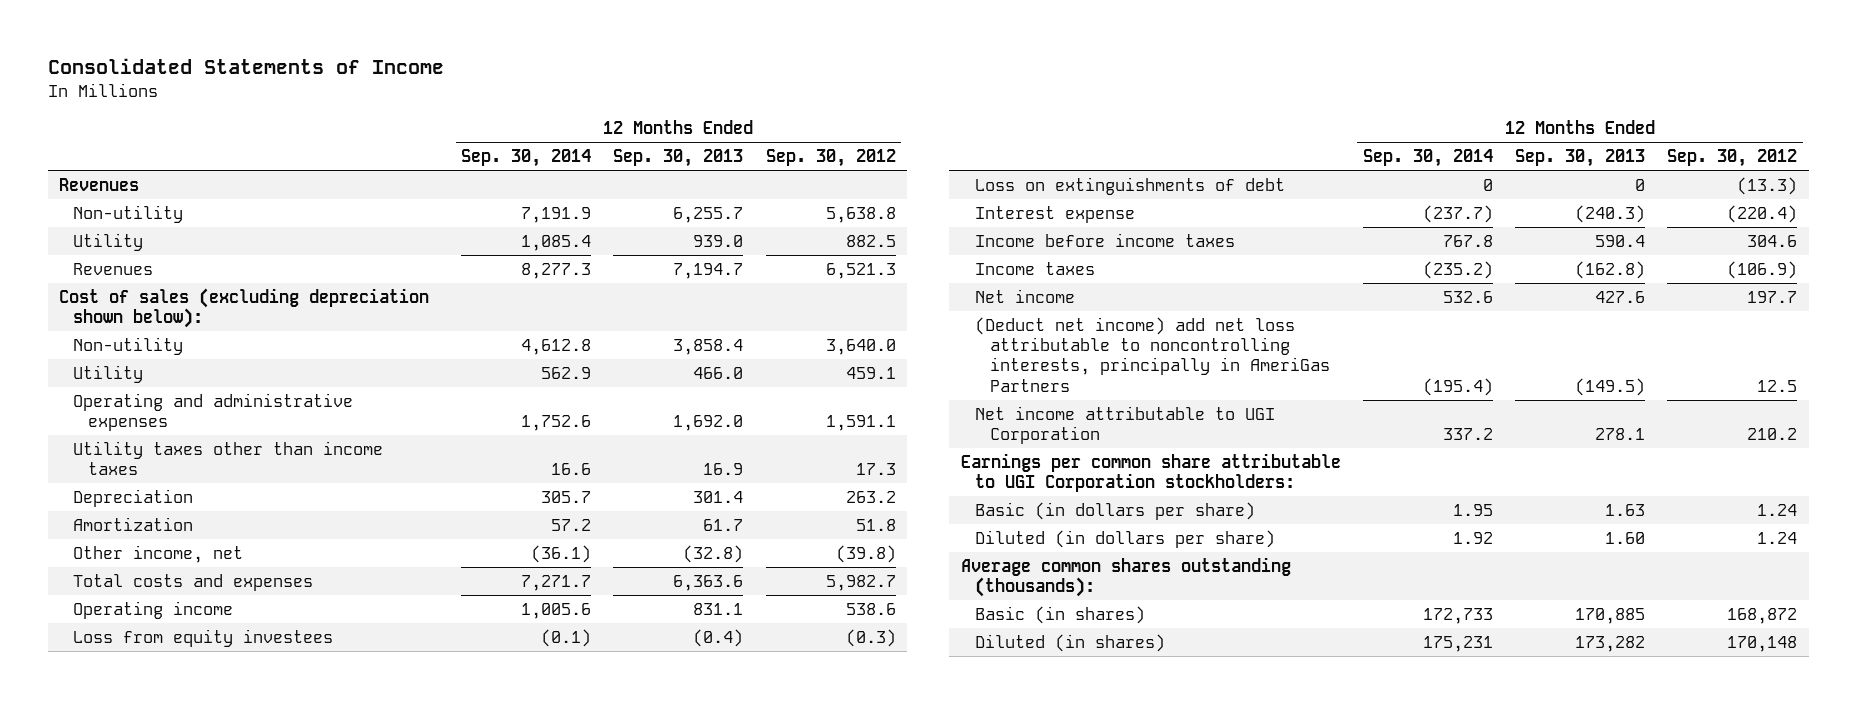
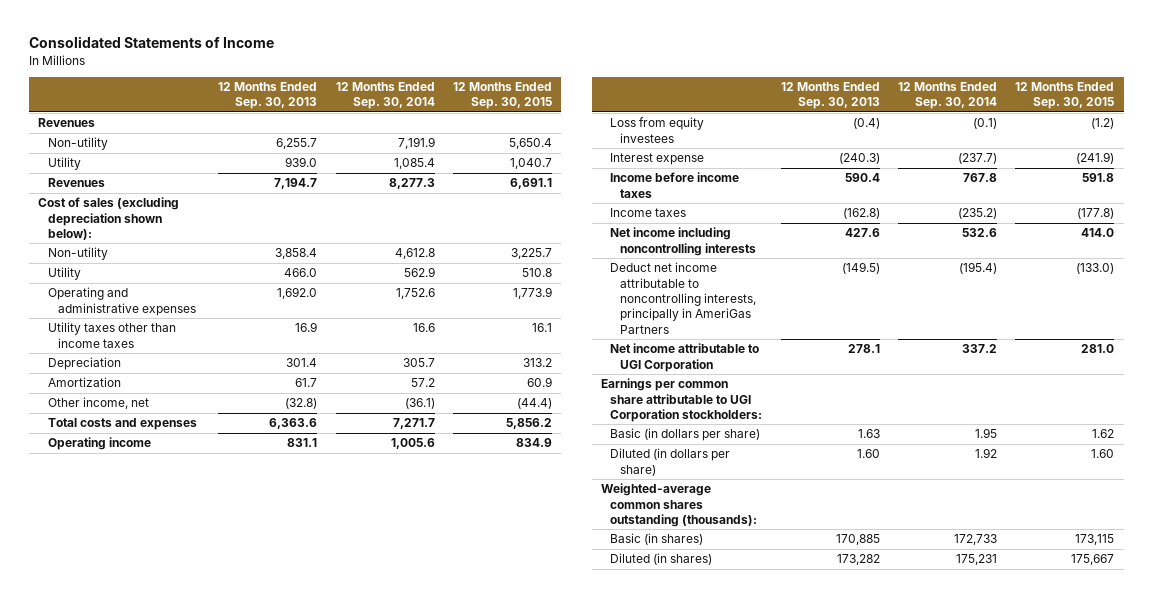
[765,149,896,168] Sep. 30, 2012 -> none
none -> [453,82,553,110] 12 Months Ended Sep. 30, 2015
[975,176,1286,195] Loss on extinguishments of debt -> none
[975,288,1076,303] Net income -> [610,227,757,256] Net income including noncontrolling interests
[975,316,1330,392] (Deduct net income) add net loss attributable to noncontrolling interests, principally in AmeriGas Partners -> [610,262,757,334] Deduct net income attributable to noncontrolling interests, principally in AmeriGas Partners
[960,556,1291,598] Average common shares outstanding (thousands): -> [600,483,758,528] Weighted-average common shares outstanding (thousands):

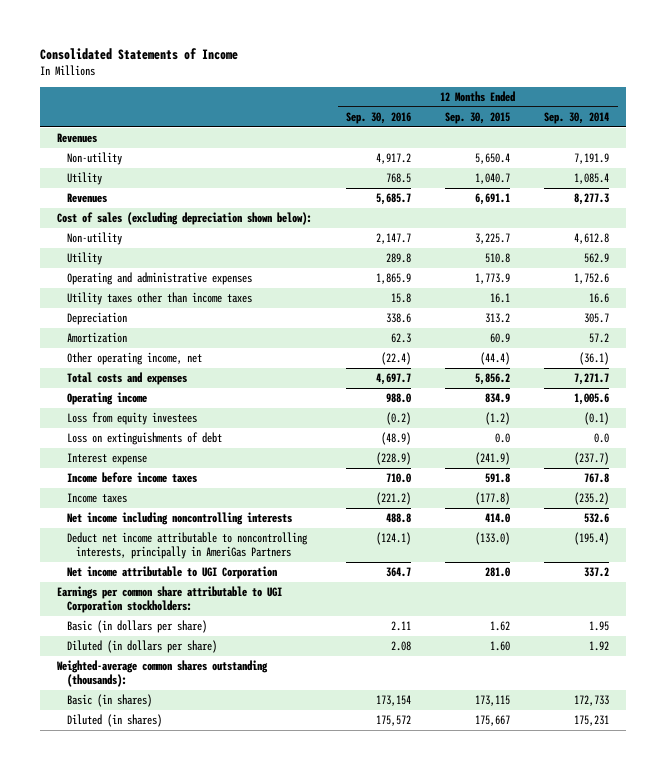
[218,82,318,110] 12 Months Ended Sep. 30, 2013 -> none
none -> [346,111,412,124] Sep. 30, 2016
[48,397,150,410] Other income, net -> [66,352,202,366] Other operating income, net
none -> [66,432,222,446] Loss on extinguishments of debt

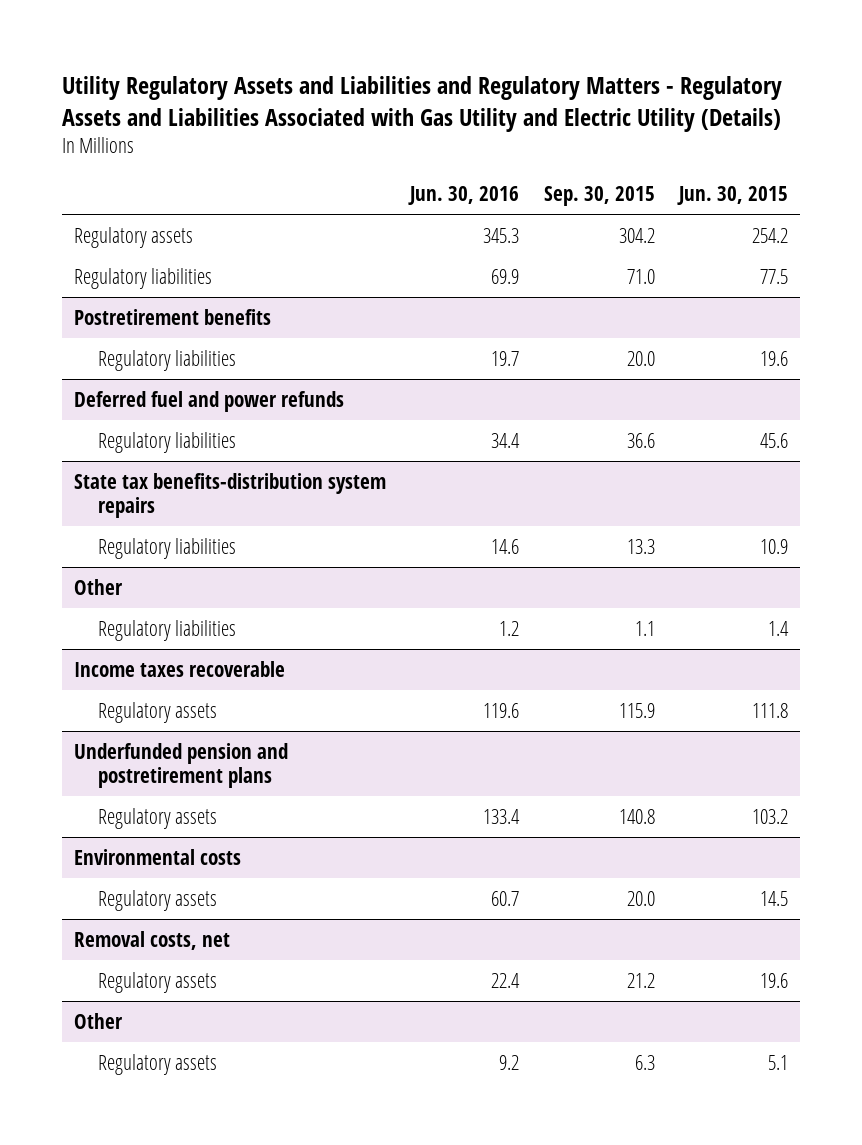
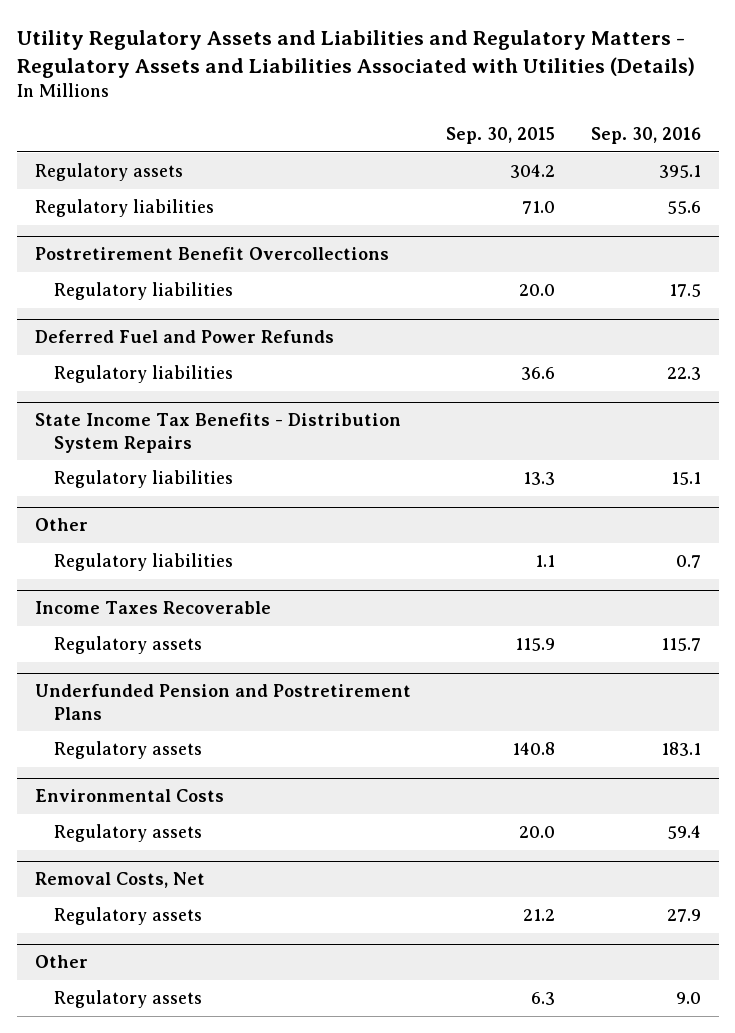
[61,75,782,132] Utility Regulatory Assets and Liabilities and Regulatory Matters - Regulatory Assets and Liabilities Associated with Gas Utility and Electric Utility (Details) -> [16,29,695,78] Utility Regulatory Assets and Liabilities and Regulatory Matters - Regulatory Assets and Liabilities Associated with Utilities (Details)
[408,186,520,206] Jun. 30, 2016 -> none
[677,186,789,206] Jun. 30, 2015 -> none
none -> [590,126,701,144] Sep. 30, 2016
[74,308,272,325] Postretirement benefits -> [34,247,389,261] Postretirement Benefit Overcollections
[74,390,345,412] Deferred fuel and power refunds -> [34,330,334,344] Deferred Fuel and Power Refunds
[74,472,387,519] State tax benefits-distribution system repairs -> [34,413,401,453] State Income Tax Benefits - Distribution System Repairs
[74,660,286,677] Income taxes recoverable -> [34,601,271,615] Income Taxes Recoverable
[74,742,289,789] Underfunded pension and postretirement plans -> [34,684,411,720] Underfunded Pension and Postretirement Plans
[74,848,242,865] Environmental costs -> [34,789,224,803] Environmental Costs
[74,930,231,950] Removal costs, net -> [34,872,205,889] Removal Costs, Net

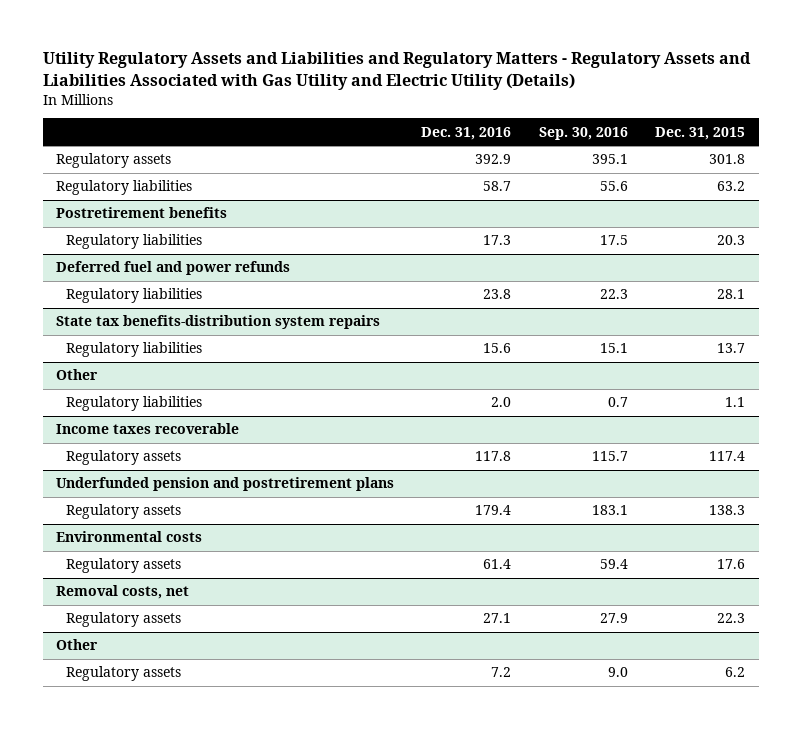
[16,29,695,78] Utility Regulatory Assets and Liabilities and Regulatory Matters - Regulatory Assets and Liabilities Associated with Utilities (Details) -> [42,52,751,90] Utility Regulatory Assets and Liabilities and Regulatory Matters - Regulatory Assets and Liabilities Associated with Gas Utility and Electric Utility (Details)
[446,126,556,144] Sep. 30, 2015 -> none
none -> [421,126,512,140] Dec. 31, 2016
none -> [654,126,745,140] Dec. 31, 2015
[34,247,389,261] Postretirement Benefit Overcollections -> [56,207,228,219] Postretirement benefits
[34,330,334,344] Deferred Fuel and Power Refunds -> [56,261,291,276] Deferred fuel and power refunds
[34,413,401,453] State Income Tax Benefits - Distribution System Repairs -> [56,315,381,330] State tax benefits-distribution system repairs
[34,601,271,615] Income Taxes Recoverable -> [56,423,240,435] Income taxes recoverable
[34,684,411,720] Underfunded Pension and Postretirement Plans -> [56,477,395,492] Underfunded pension and postretirement plans
[34,789,224,803] Environmental Costs -> [56,531,203,543] Environmental costs
[34,872,205,889] Removal Costs, Net -> [56,585,190,600] Removal costs, net

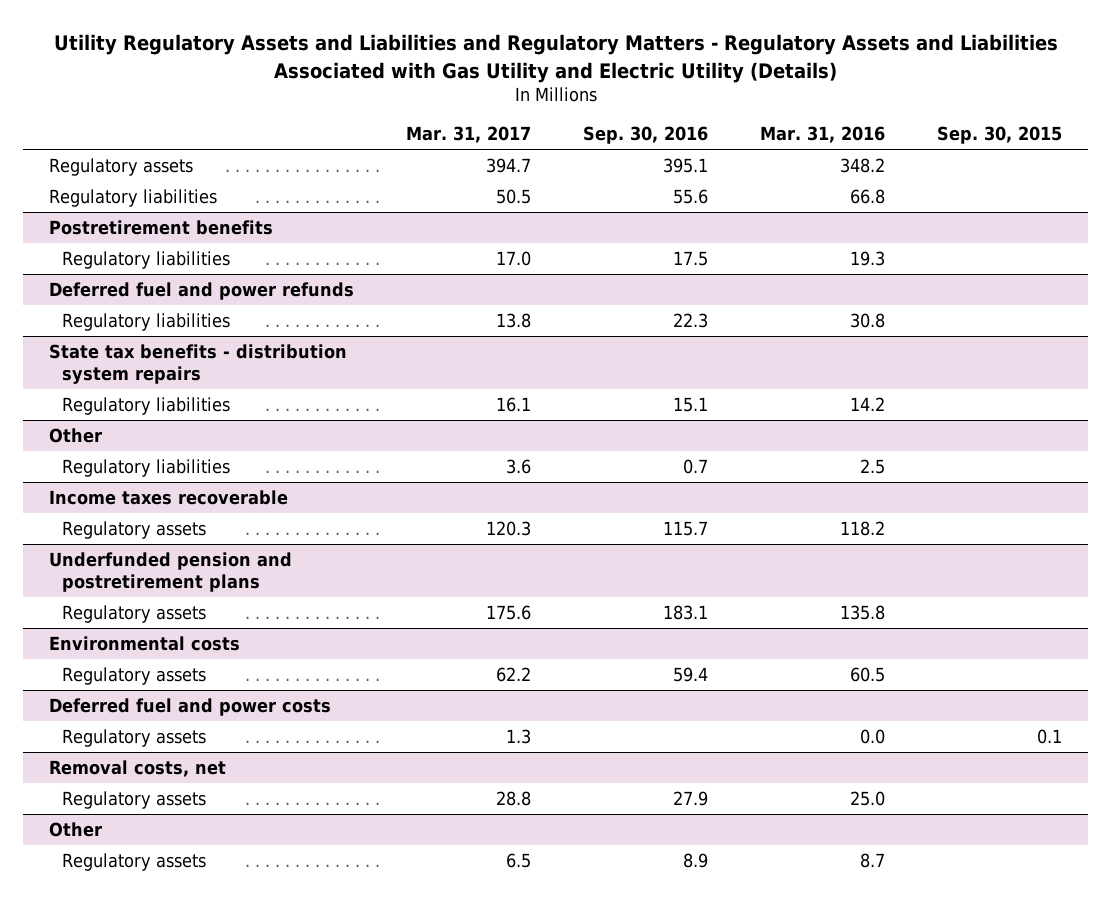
[421,126,512,140] Dec. 31, 2016 -> none
[654,126,745,140] Dec. 31, 2015 -> none
none -> [406,126,532,144] Mar. 31, 2017
none -> [760,126,886,144] Mar. 31, 2016
none -> [937,126,1063,145] Sep. 30, 2015
[56,315,381,330] State tax benefits-distribution system repairs -> [49,343,348,385] State tax benefits - distribution system repairs
none -> [49,697,332,716] Deferred fuel and power costs
none -> [61,728,206,747] Regulatory assets
[607,667,628,678] 9.0 -> [683,852,709,868] 8.9

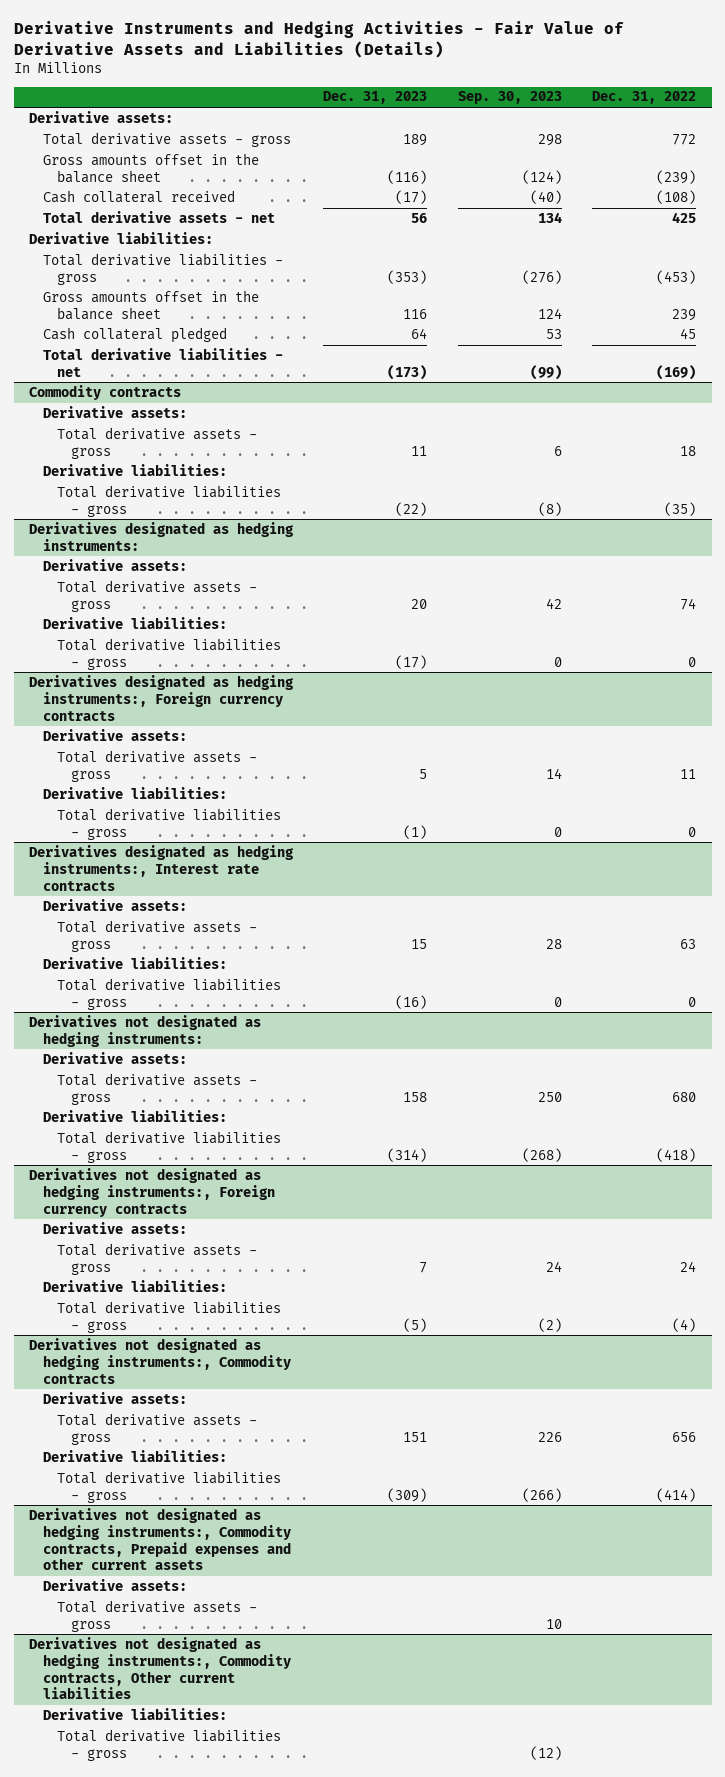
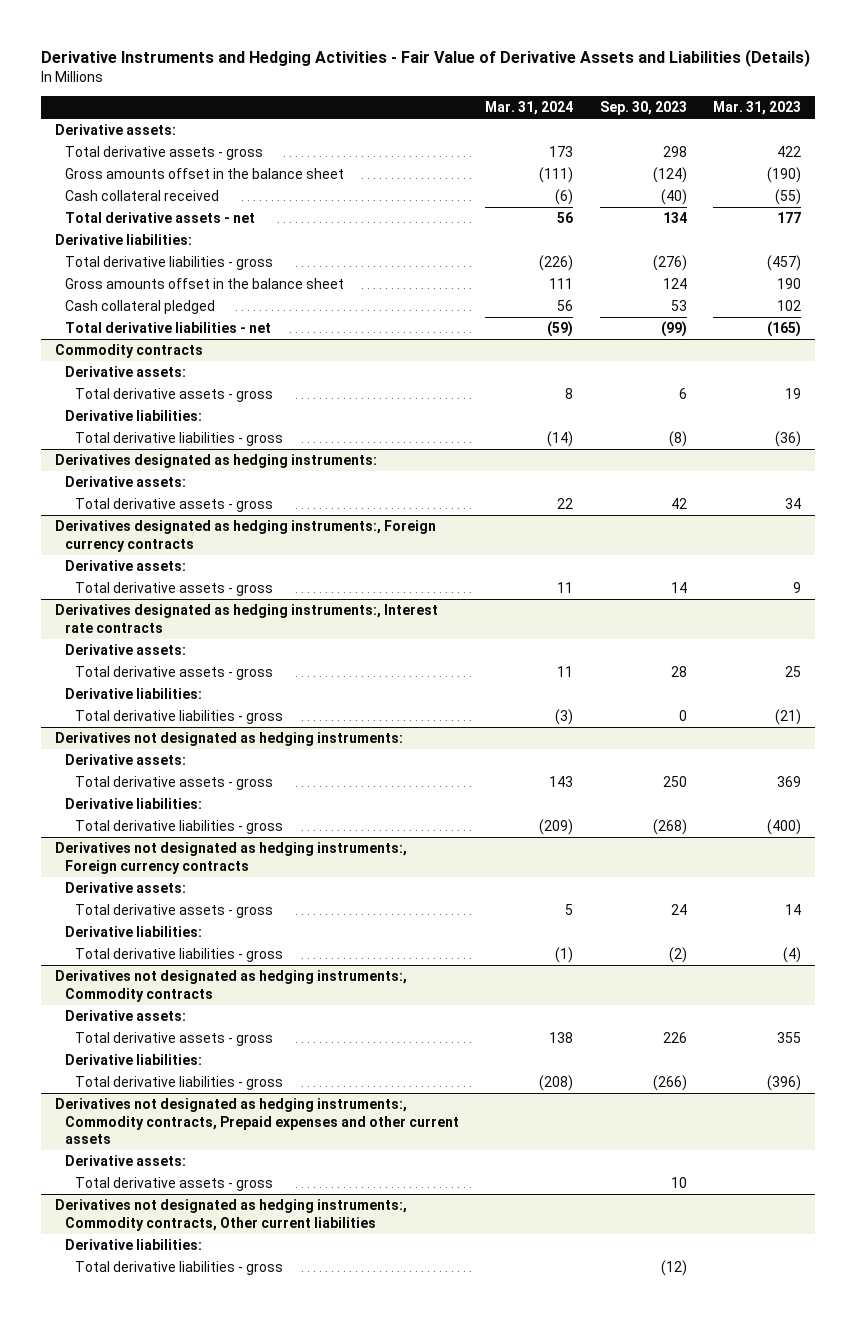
[323,91,428,105] Dec. 31, 2023 -> none
[592,91,697,105] Dec. 31, 2022 -> none
none -> [485,101,574,116] Mar. 31, 2024
none -> [713,101,802,116] Mar. 31, 2023
[42,616,227,629] Derivative liabilities: -> none
[56,637,281,670] Total derivative liabilities - gross -> none
[42,786,227,799] Derivative liabilities: -> none
[56,807,281,840] Total derivative liabilities - gross -> none

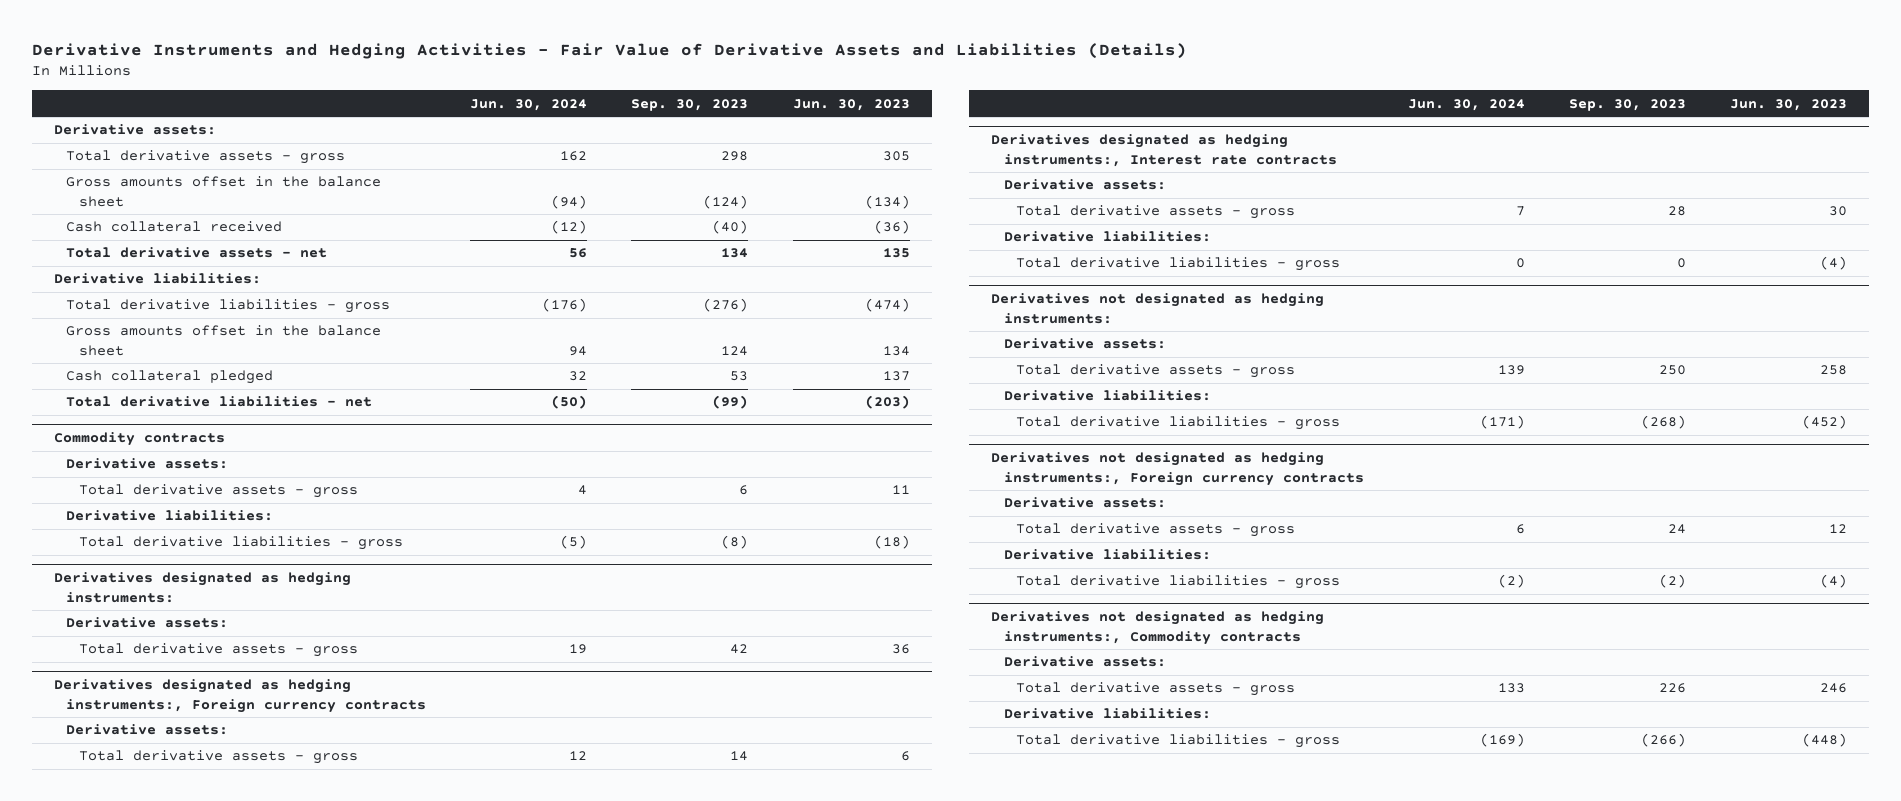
[485,101,574,116] Mar. 31, 2024 -> none
[713,101,802,116] Mar. 31, 2023 -> none
none -> [470,98,588,111] Jun. 30, 2024
none -> [792,98,910,111] Jun. 30, 2023
[54,1097,459,1145] Derivatives not designated as hedging instruments:, Commodity contracts, Prepaid expenses and other current assets -> none
[64,1154,186,1166] Derivative assets: -> none
[74,1176,273,1191] Total derivative assets - gross -> none
[54,1198,407,1231] Derivatives not designated as hedging instruments:, Commodity contracts, Other current liabilities -> none
[64,1238,202,1250] Derivative liabilities: -> none
[74,1260,283,1275] Total derivative liabilities - gross -> none

